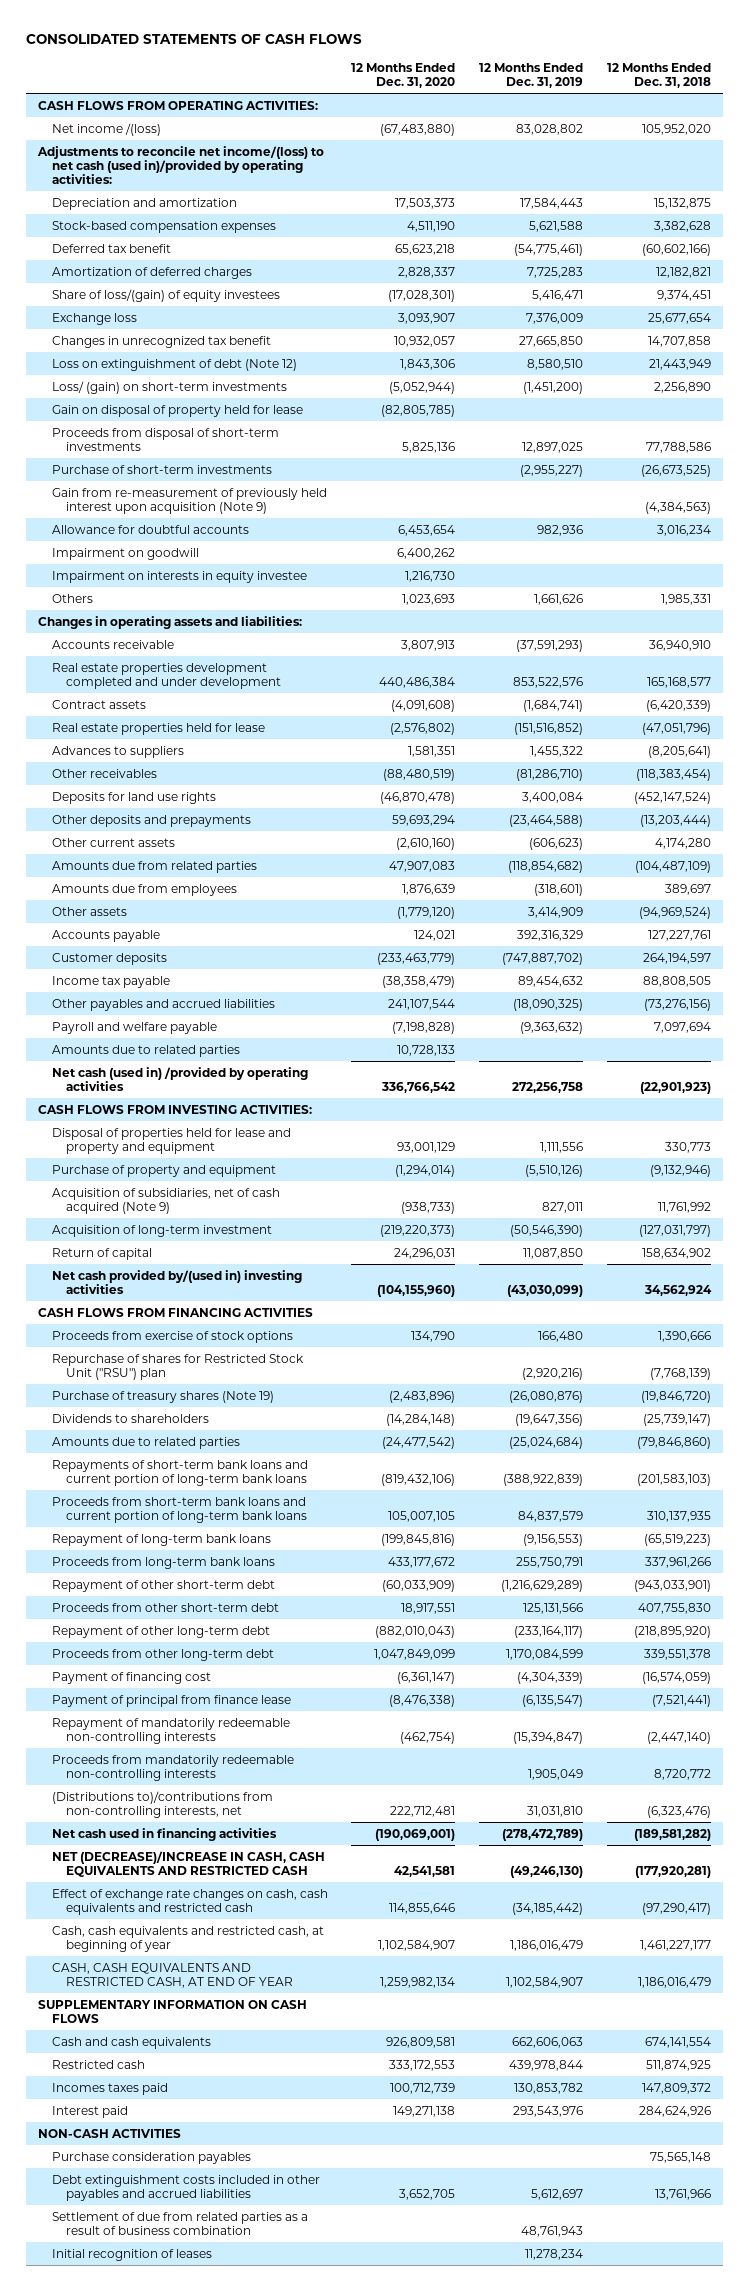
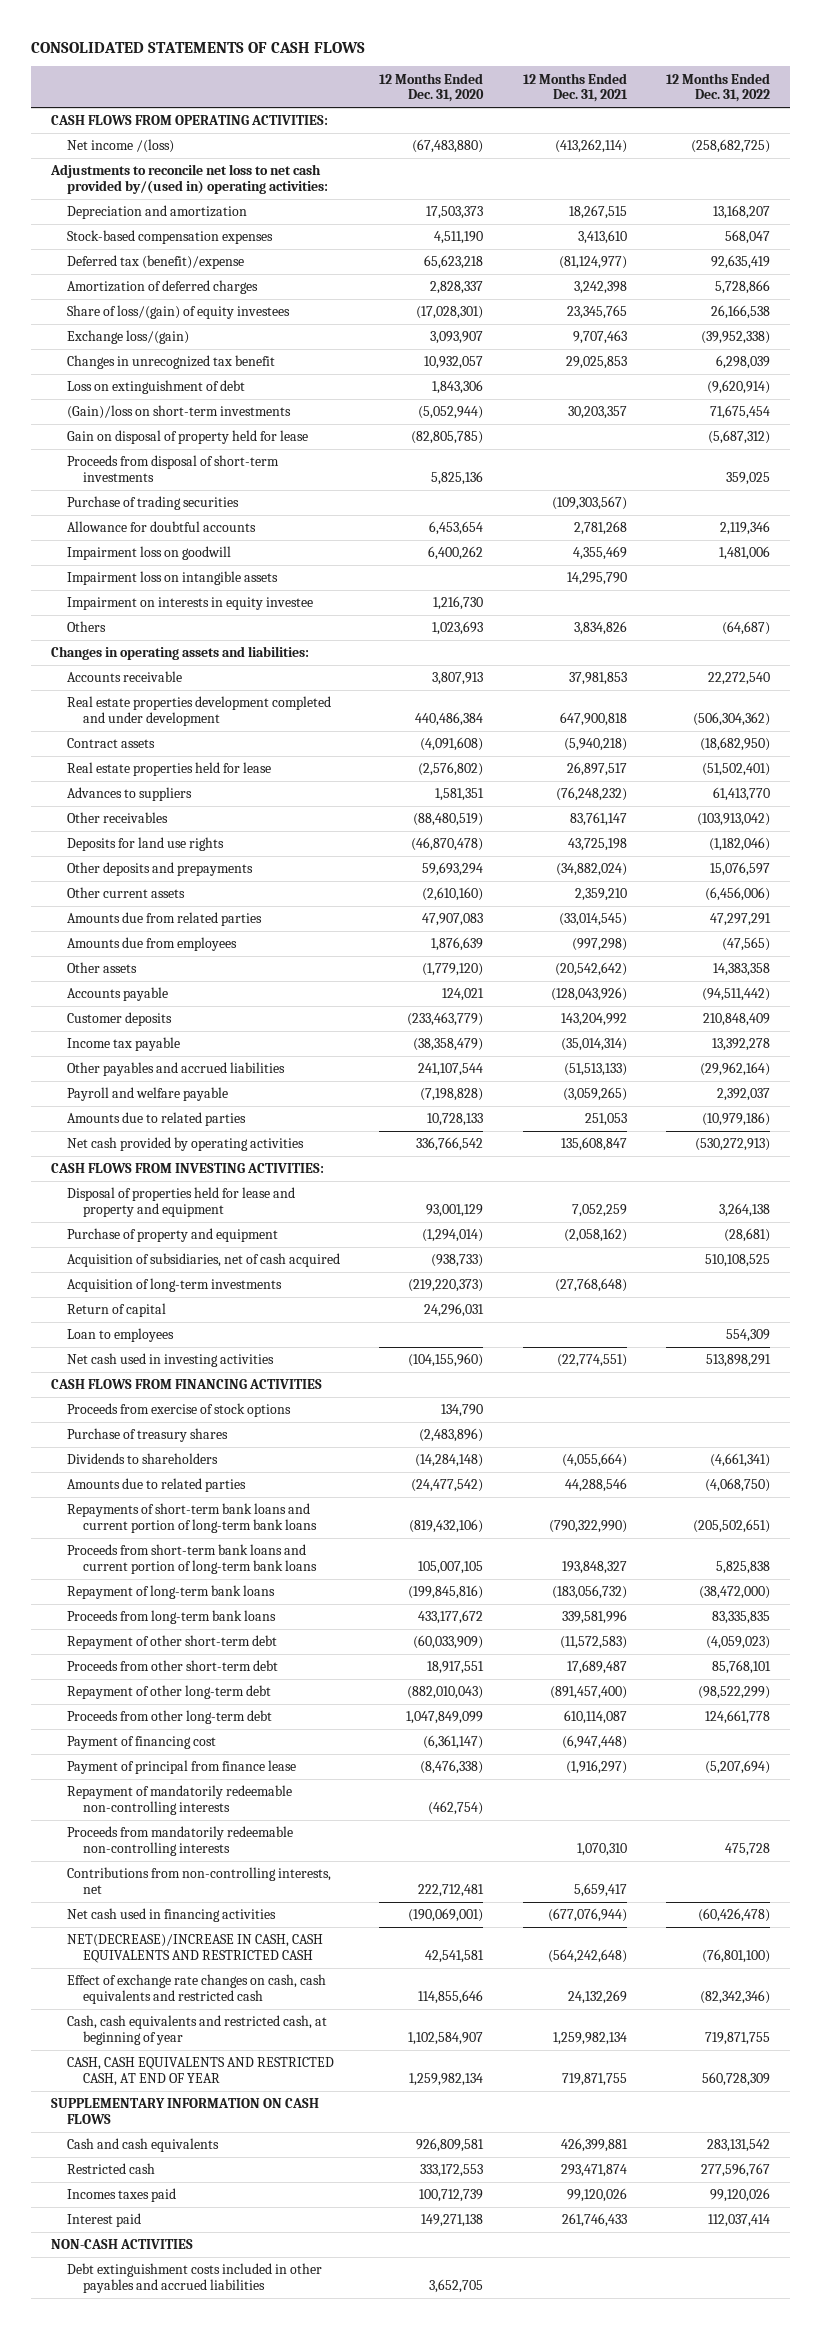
[479,62,584,88] 12 Months Ended Dec. 31, 2019 -> none
[606,62,711,88] 12 Months Ended Dec. 31, 2018 -> none
none -> [522,72,628,103] 12 Months Ended Dec. 31, 2021
none -> [666,72,771,103] 12 Months Ended Dec. 31, 2022
[36,145,324,184] Adjustments to reconcile net income/(loss) to net cash (used in)/provided by operating activities: -> [50,164,328,195] Adjustments to reconcile net loss to net cash provided by/(used in) operating activities:
[51,243,171,253] Deferred tax benefit -> [66,255,244,270] Deferred tax (benefit)/expense
[51,312,137,325] Exchange loss -> [66,330,189,345] Exchange loss/(gain)
[51,358,297,371] Loss on extinguishment of debt (Note 12) -> [66,380,245,395] Loss on extinguishment of debt
[51,380,287,394] Loss/ (gain) on short-term investments -> [66,405,291,420] (Gain)/loss on short-term investments
[51,464,272,474] Purchase of short-term investments -> none
[51,487,327,514] Gain from re-measurement of previously held interest upon acquisition (Note 9) -> none
none -> [66,496,239,511] Purchase of trading securities
[51,547,199,560] Impairment on goodwill -> [66,546,231,561] Impairment loss on goodwill
none -> [66,571,278,586] Impairment loss on intangible assets
[51,1066,308,1091] Net cash (used in) /provided by operating activities -> [66,1137,304,1152] Net cash provided by operating activities
[51,1187,280,1214] Acquisition of subsidiaries, net of cash acquired (Note 9) -> [66,1253,340,1268] Acquisition of subsidiaries, net of cash acquired
[51,1224,272,1237] Acquisition of long-term investment -> [66,1278,282,1293] Acquisition of long-term investments
none -> [66,1328,174,1343] Loan to employees
[51,1269,302,1294] Net cash provided by/(used in) investing activities -> [66,1353,274,1368] Net cash used in investing activities
[51,1353,304,1380] Repurchase of shares for Restricted Stock Unit ("RSU") plan -> none
[51,1390,274,1403] Purchase of treasury shares (Note 19) -> [66,1428,228,1443] Purchase of treasury shares
[51,1790,273,1818] (Distributions to)/contributions from non-controlling interests, net -> [66,1867,331,1895] Contributions from non-controlling interests, net
[51,1850,325,1877] NET (DECREASE)/INCREASE IN CASH, CASH EQUIVALENTS AND RESTRICTED CASH -> [66,1934,323,1964] NET(DECREASE)/INCREASE IN CASH, CASH EQUIVALENTS AND RESTRICTED CASH
[51,2151,251,2164] Purchase consideration payables -> none
[51,2211,308,2235] Settlement of due from related parties as a result of business combination -> none
[51,2248,212,2261] Initial recognition of leases -> none

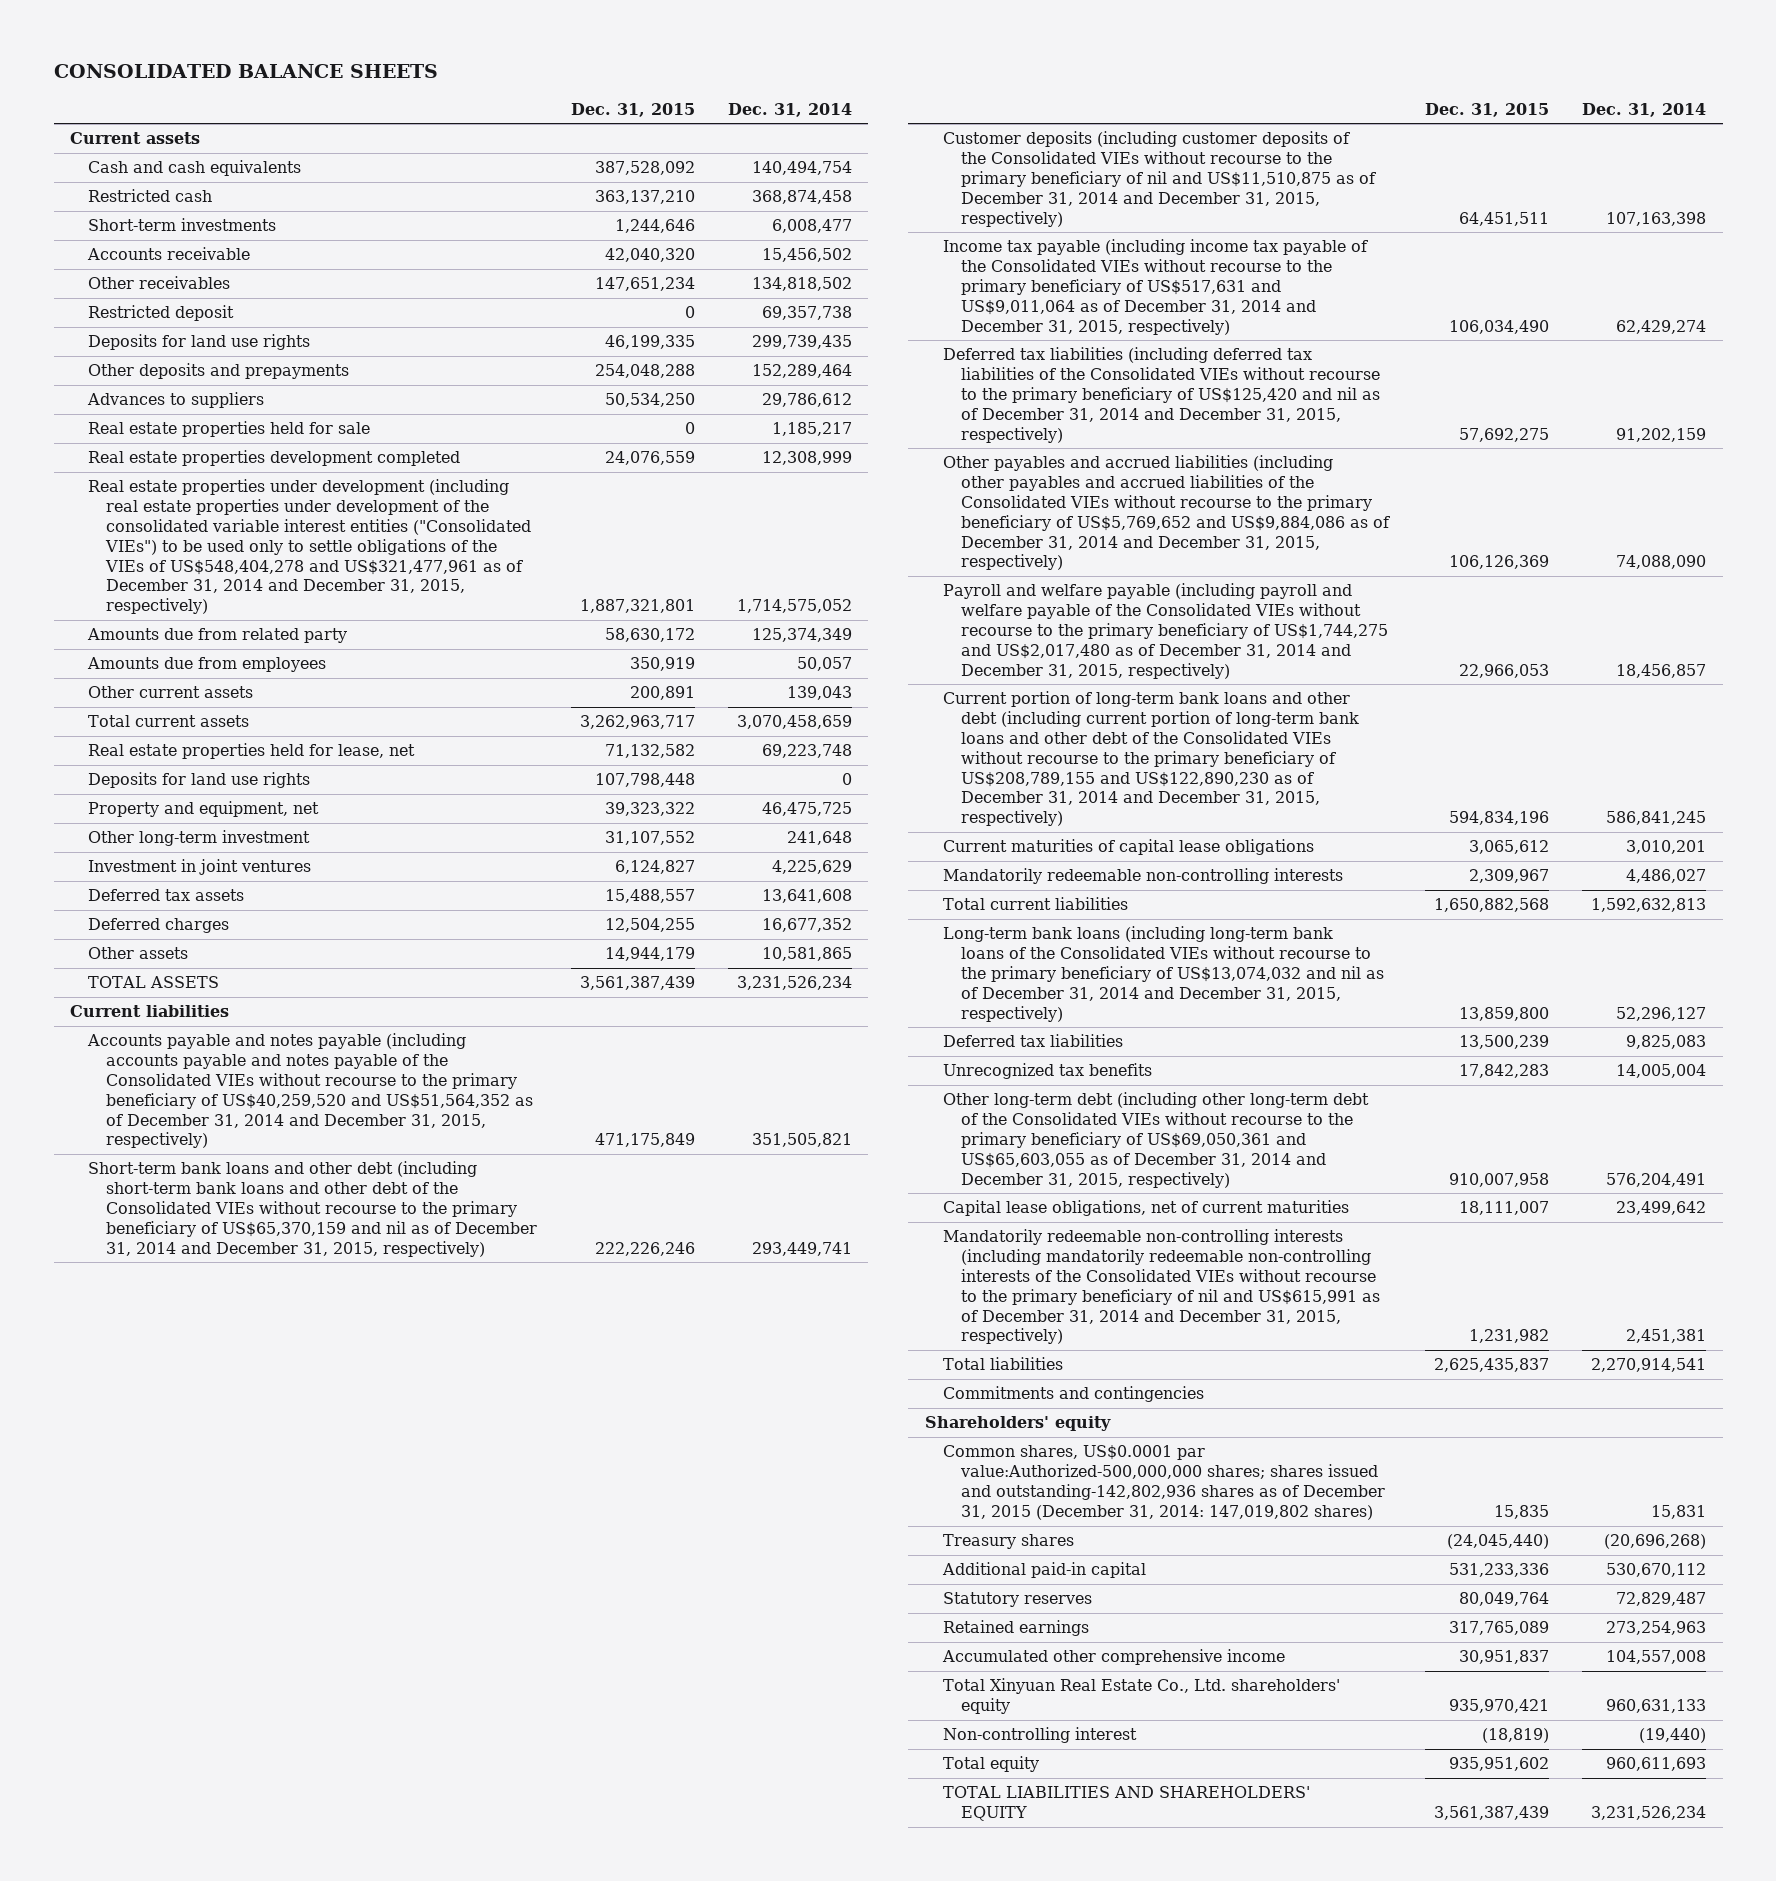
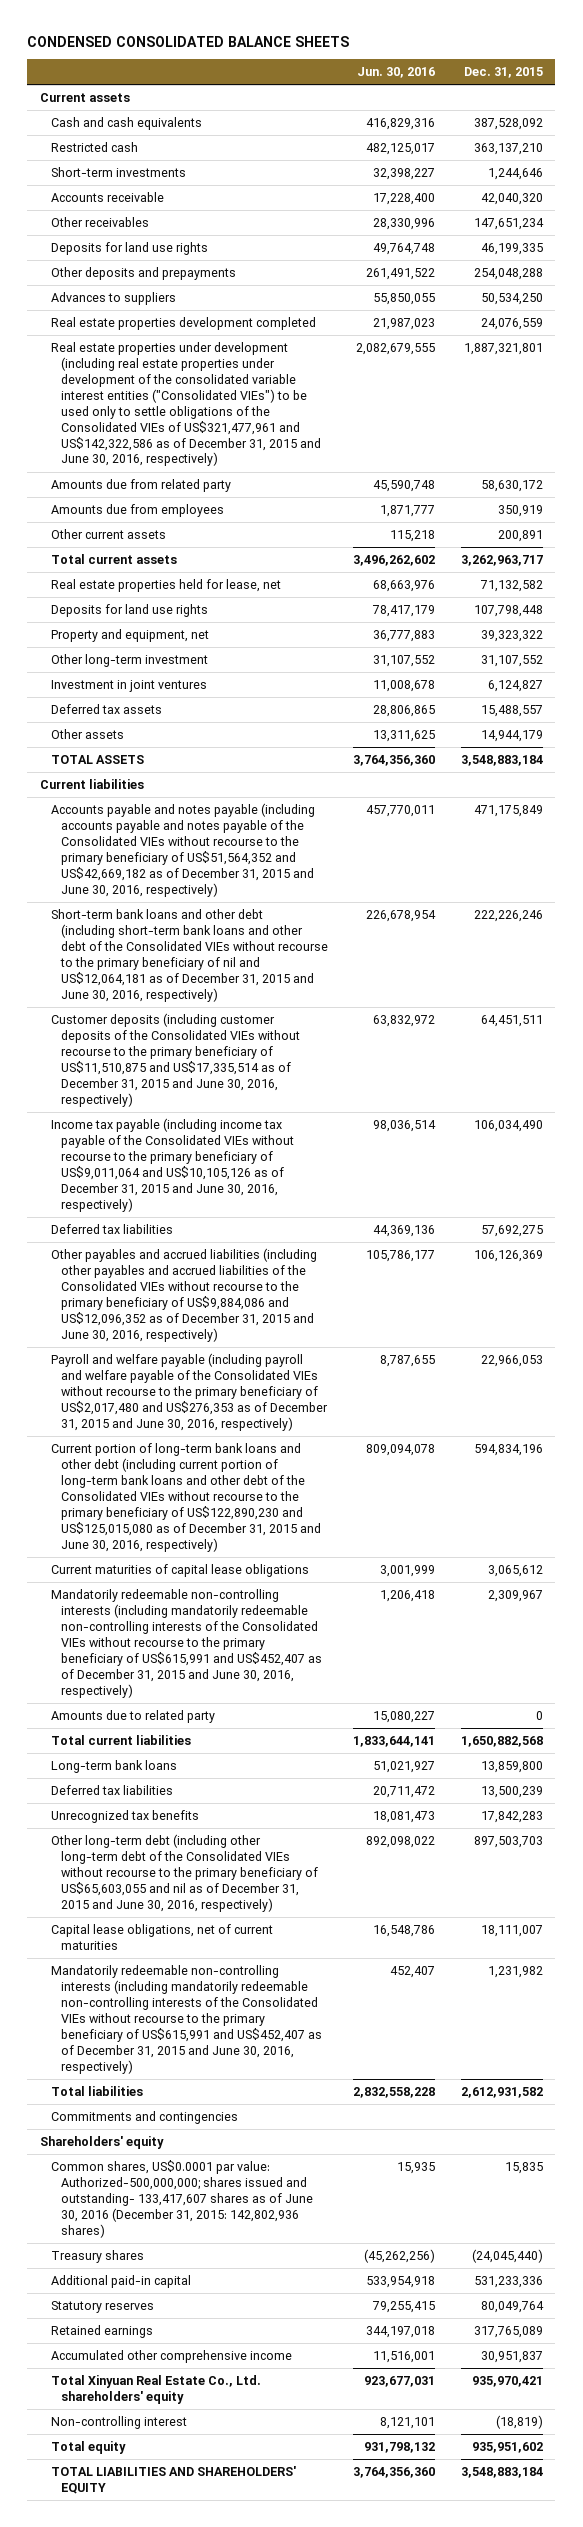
[53,64,438,79] CONSOLIDATED BALANCE SHEETS -> [27,35,350,47] CONDENSED CONSOLIDATED BALANCE SHEETS
[727,102,852,117] Dec. 31, 2014 -> none
none -> [357,66,436,78] Jun. 30, 2016
[88,305,235,322] Restricted deposit -> none
[88,421,371,438] Real estate properties held for sale -> none
[88,479,532,615] Real estate properties under development (including real estate properties under development of the consolidated variable interest entities ("Consolidated VIEs") to be used only to settle obligations of the VIEs of US$548,404,278 and US$321,477,961 as of December 31, 2014 and December 31, 2015, respectively) -> [50,342,322,467] Real estate properties under development (including real estate properties under development of the consolidated variable interest entities ("Consolidated VIEs") to be used only to settle obligations of the Consolidated VIEs of US$321,477,961 and US$142,322,586 as of December 31, 2015 and June 30, 2016, respectively)
[88,918,230,934] Deferred charges -> none
[579,976,695,991] 3,561,387,439 -> [460,755,543,767] 3,548,883,184
[87,1033,534,1149] Accounts payable and notes payable (including accounts payable and notes payable of the Consolidated VIEs without recourse to the primary beneficiary of US$40,259,520 and US$51,564,352 as of December 31, 2014 and December 31, 2015, respectively) -> [50,803,315,897] Accounts payable and notes payable (including accounts payable and notes payable of the Consolidated VIEs without recourse to the primary beneficiary of US$51,564,352 and US$42,669,182 as of December 31, 2015 and June 30, 2016, respectively)
[88,1161,538,1257] Short-term bank loans and other debt (including short-term bank loans and other debt of the Consolidated VIEs without recourse to the primary beneficiary of US$65,370,159 and nil as of December 31, 2014 and December 31, 2015, respectively) -> [50,909,329,1002] Short-term bank loans and other debt (including short-term bank loans and other debt of the Consolidated VIEs without recourse to the primary beneficiary of nil and US$12,064,181 as of December 31, 2015 and June 30, 2016, respectively)
[942,131,1376,227] Customer deposits (including customer deposits of the Consolidated VIEs without recourse to the primary beneficiary of nil and US$11,510,875 as of December 31, 2014 and December 31, 2015, respectively) -> [50,1013,301,1107] Customer deposits (including customer deposits of the Consolidated VIEs without recourse to the primary beneficiary of US$11,510,875 and US$17,335,514 as of December 31, 2015 and June 30, 2016, respectively)
[942,239,1368,335] Income tax payable (including income tax payable of the Consolidated VIEs without recourse to the primary beneficiary of US$517,631 and US$9,011,064 as of December 31, 2014 and December 31, 2015, respectively) -> [50,1118,295,1212] Income tax payable (including income tax payable of the Consolidated VIEs without recourse to the primary beneficiary of US$9,011,064 and US$10,105,126 as of December 31, 2015 and June 30, 2016, respectively)
[942,347,1380,443] Deferred tax liabilities (including deferred tax liabilities of the Consolidated VIEs without recourse to the primary beneficiary of US$125,420 and nil as of December 31, 2014 and December 31, 2015, respectively) -> [50,1224,173,1235] Deferred tax liabilities
[942,455,1390,571] Other payables and accrued liabilities (including other payables and accrued liabilities of the Consolidated VIEs without recourse to the primary beneficiary of US$5,769,652 and US$9,884,086 as of December 31, 2014 and December 31, 2015, respectively) -> [50,1248,317,1342] Other payables and accrued liabilities (including other payables and accrued liabilities of the Consolidated VIEs without recourse to the primary beneficiary of US$9,884,086 and US$12,096,352 as of December 31, 2015 and June 30, 2016, respectively)
[942,583,1388,679] Payroll and welfare payable (including payroll and welfare payable of the Consolidated VIEs without recourse to the primary beneficiary of US$1,744,275 and US$2,017,480 as of December 31, 2014 and December 31, 2015, respectively) -> [50,1353,329,1431] Payroll and welfare payable (including payroll and welfare payable of the Consolidated VIEs without recourse to the primary beneficiary of US$2,017,480 and US$276,353 as of December 31, 2015 and June 30, 2016, respectively)
[942,691,1359,827] Current portion of long-term bank loans and other debt (including current portion of long-term bank loans and other debt of the Consolidated VIEs without recourse to the primary beneficiary of US$208,789,155 and US$122,890,230 as of December 31, 2014 and December 31, 2015, respectively) -> [50,1443,322,1552] Current portion of long-term bank loans and other debt (including current portion of long-term bank loans and other debt of the Consolidated VIEs without recourse to the primary beneficiary of US$122,890,230 and US$125,015,080 as of December 31, 2015 and June 30, 2016, respectively)
[942,868,1343,885] Mandatorily redeemable non-controlling interests -> [50,1589,323,1698] Mandatorily redeemable non-controlling interests (including mandatorily redeemable non-controlling interests of the Consolidated VIEs without recourse to the primary beneficiary of US$615,991 and US$452,407 as of December 31, 2015 and June 30, 2016, respectively)
none -> [50,1710,215,1724] Amounts due to related party
[942,926,1384,1022] Long-term bank loans (including long-term bank loans of the Consolidated VIEs without recourse to the primary beneficiary of US$13,074,032 and nil as of December 31, 2014 and December 31, 2015, respectively) -> [50,1760,177,1774] Long-term bank loans
[942,1092,1369,1188] Other long-term debt (including other long-term debt of the Consolidated VIEs without recourse to the primary beneficiary of US$69,050,361 and US$65,603,055 as of December 31, 2014 and December 31, 2015, respectively) -> [50,1834,319,1912] Other long-term debt (including other long-term debt of the Consolidated VIEs without recourse to the primary beneficiary of US$65,603,055 and nil as of December 31, 2015 and June 30, 2016, respectively)
[1449,1172,1550,1187] 910,007,958 -> [473,1836,543,1849] 897,503,703
[942,1229,1380,1345] Mandatorily redeemable non-controlling interests (including mandatorily redeemable non-controlling interests of the Consolidated VIEs without recourse to the primary beneficiary of nil and US$615,991 as of December 31, 2014 and December 31, 2015, respectively) -> [50,1965,323,2074] Mandatorily redeemable non-controlling interests (including mandatorily redeemable non-controlling interests of the Consolidated VIEs without recourse to the primary beneficiary of US$615,991 and US$452,407 as of December 31, 2015 and June 30, 2016, respectively)
[1434,1358,1550,1373] 2,625,435,837 -> [460,2087,543,2099] 2,612,931,582
[942,1445,1385,1520] Common shares, US$0.0001 par value:Authorized-500,000,000 shares; shares issued and outstanding-142,802,936 shares as of December 31, 2015 (December 31, 2014: 147,019,802 shares) -> [50,2160,314,2238] Common shares, US$0.0001 par value: Authorized-500,000,000; shares issued and outstanding- 133,417,607 shares as of June 30, 2016 (December 31, 2015: 142,802,936 shares)
[1434,1806,1550,1821] 3,561,387,439 -> [460,2467,543,2479] 3,548,883,184

